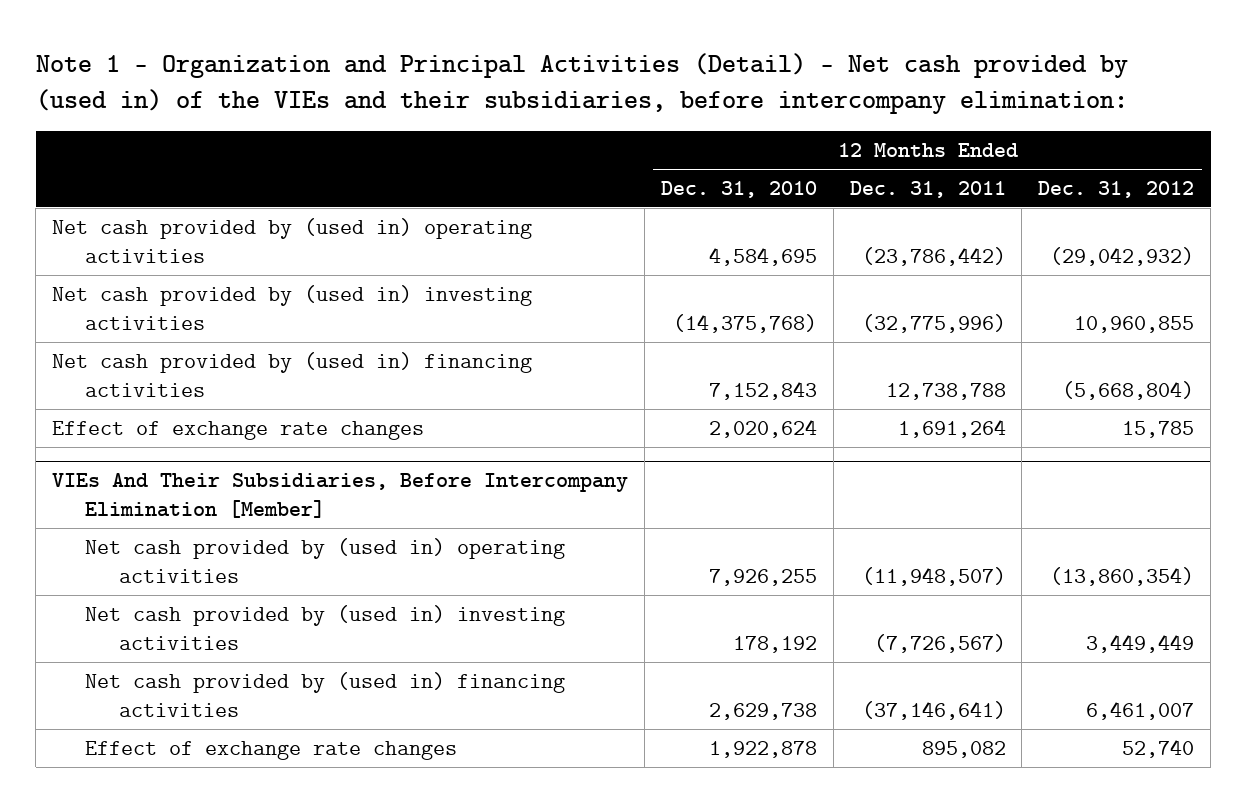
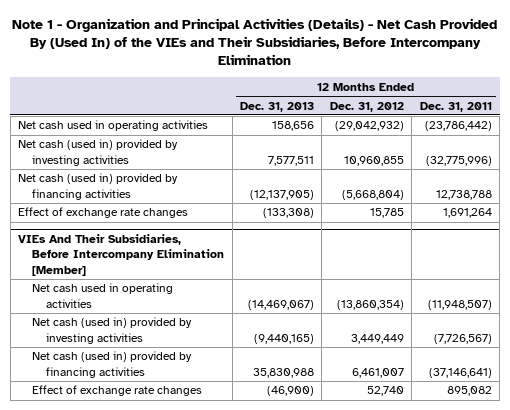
[35,52,1128,114] Note 1 - Organization and Principal Activities (Detail) - Net cash provided by (used in) of the VIEs and their subsidiaries, before intercompany elimination: -> [12,17,498,66] Note 1 - Organization and Principal Activities (Details) - Net Cash Provided By (Used In) of the VIEs and Their Subsidiaries, Before Intercompany Elimination
[660,180,817,198] Dec. 31, 2010 -> none
none -> [240,101,315,112] Dec. 31, 2013
[52,217,533,263] Net cash provided by (used in) operating activities -> [18,120,209,132] Net cash used in operating activities
[52,284,533,330] Net cash provided by (used in) investing activities -> [18,139,179,166] Net cash (used in) provided by investing activities
[52,351,533,397] Net cash provided by (used in) financing activities -> [18,173,179,200] Net cash (used in) provided by financing activities
[85,537,566,583] Net cash provided by (used in) operating activities -> [32,283,174,308] Net cash used in operating activities
[85,604,566,650] Net cash provided by (used in) investing activities -> [32,317,193,344] Net cash (used in) provided by investing activities
[85,671,566,717] Net cash provided by (used in) financing activities -> [32,351,193,378] Net cash (used in) provided by financing activities

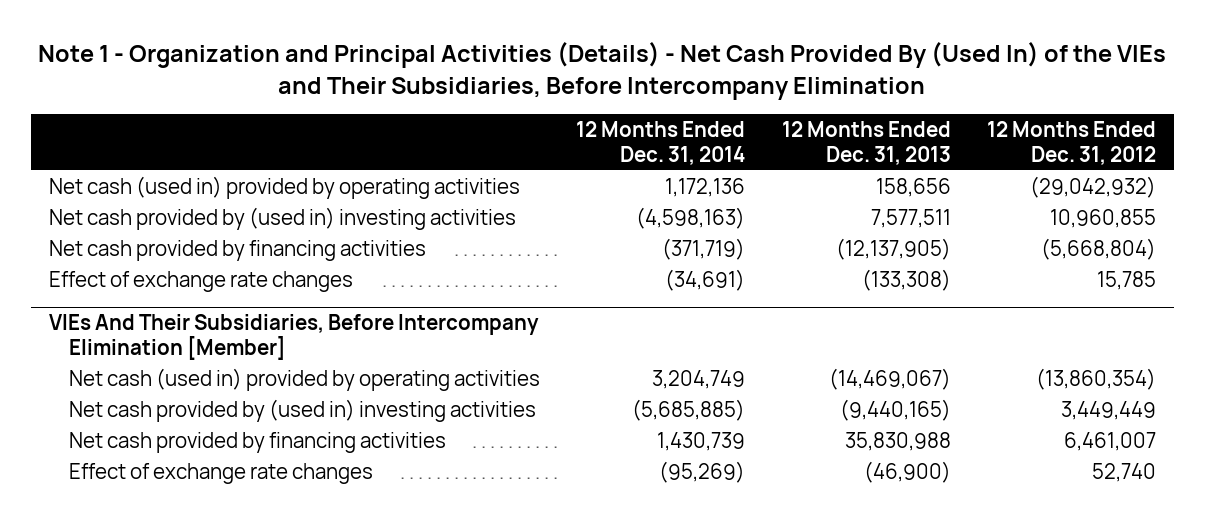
[419,101,492,112] Dec. 31, 2011 -> none
none -> [576,120,746,165] 12 Months Ended Dec. 31, 2014
[18,120,209,132] Net cash used in operating activities -> [48,175,520,199] Net cash (used in) provided by operating activities
[18,139,179,166] Net cash (used in) provided by investing activities -> [48,206,516,230] Net cash provided by (used in) investing activities
[18,173,179,200] Net cash (used in) provided by financing activities -> [48,239,426,261] Net cash provided by financing activities
[32,283,174,308] Net cash used in operating activities -> [68,367,540,391] Net cash (used in) provided by operating activities
[32,317,193,344] Net cash (used in) provided by investing activities -> [68,398,536,422] Net cash provided by (used in) investing activities
[32,351,193,378] Net cash (used in) provided by financing activities -> [68,431,446,453] Net cash provided by financing activities

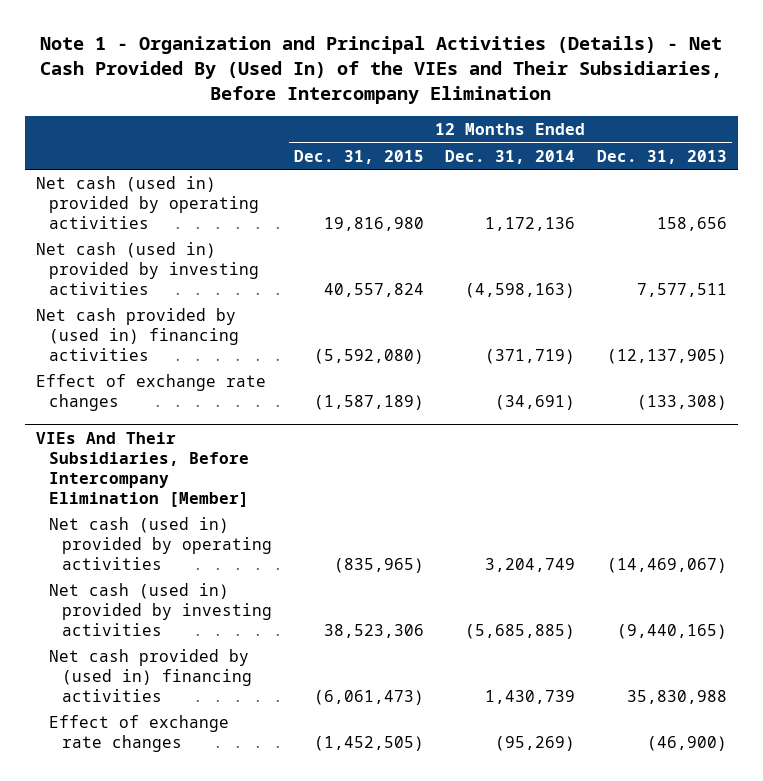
[986,120,1156,165] 12 Months Ended Dec. 31, 2012 -> none
none -> [293,149,424,164] Dec. 31, 2015
[48,206,516,230] Net cash provided by (used in) investing activities -> [36,242,260,295] Net cash (used in) provided by investing activities
[48,239,426,261] Net cash provided by financing activities -> [36,308,240,361] Net cash provided by (used in) financing activities
[68,398,536,422] Net cash provided by (used in) investing activities -> [49,583,273,636] Net cash (used in) provided by investing activities
[68,431,446,453] Net cash provided by financing activities -> [49,649,253,702] Net cash provided by (used in) financing activities

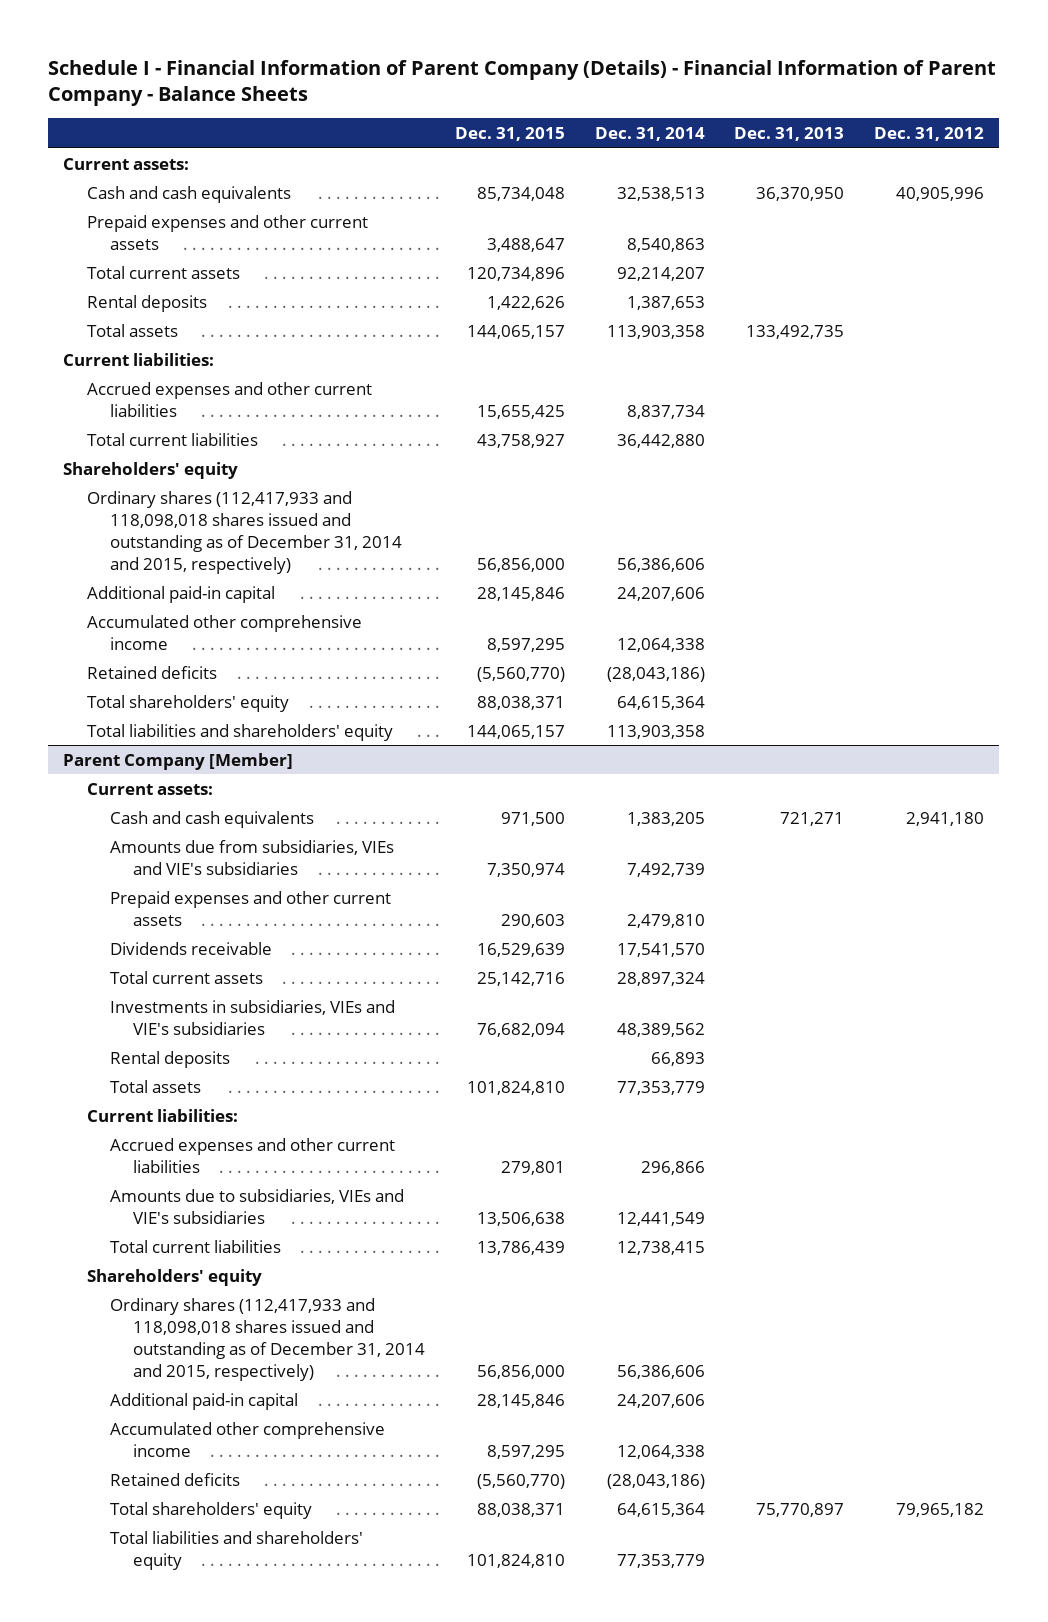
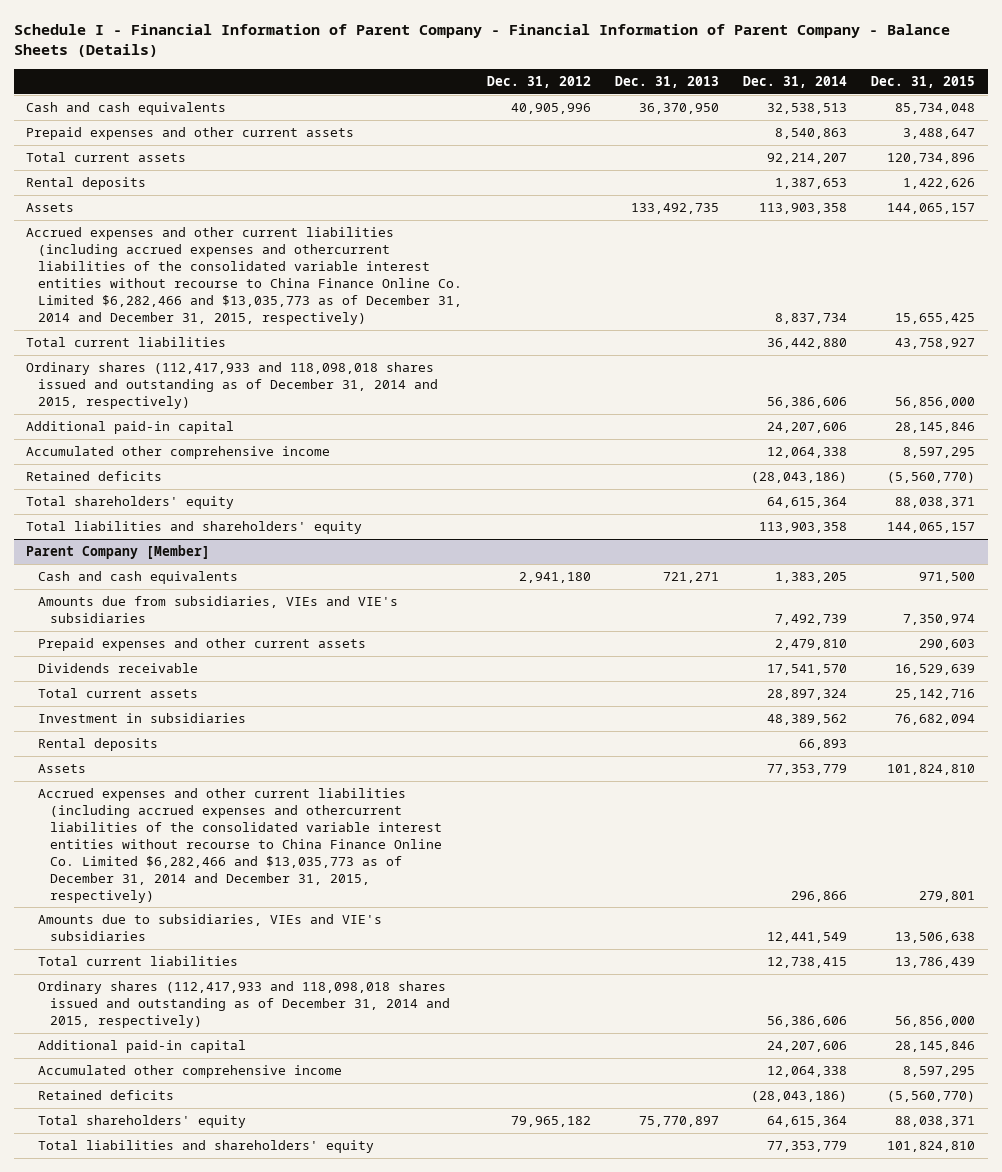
[48,59,997,107] Schedule I - Financial Information of Parent Company (Details) - Financial Information of Parent Company - Balance Sheets -> [14,23,951,58] Schedule I - Financial Information of Parent Company - Financial Information of Parent Company - Balance Sheets (Details)
[63,157,190,170] Current assets: -> none
[63,352,215,366] Current liabilities: -> none
[86,323,178,337] Total assets -> [26,203,75,213] Assets
[86,381,372,417] Accrued expenses and other current liabilities -> [26,227,463,325] Accrued expenses and other current liabilities (including accrued expenses and othercurrent liabilities of the consolidated variable interest entities without recourse to China Finance Online Co. Limited $6,282,466 and $13,035,773 as of December 31, 2014 and December 31, 2015, respectively)
[63,461,239,479] Shareholders' equity -> none
[86,782,213,795] Current assets: -> none
[109,999,395,1035] Investments in subsidiaries, VIEs and VIE's subsidiaries -> [38,713,247,724] Investment in subsidiaries
[86,1108,238,1122] Current liabilities: -> none
[109,1079,201,1093] Total assets -> [38,764,87,774] Assets
[109,1137,395,1173] Accrued expenses and other current liabilities -> [38,788,443,903] Accrued expenses and other current liabilities (including accrued expenses and othercurrent liabilities of the consolidated variable interest entities without recourse to China Finance Online Co. Limited $6,282,466 and $13,035,773 as of December 31, 2014 and December 31, 2015, respectively)
[86,1268,262,1286] Shareholders' equity -> none

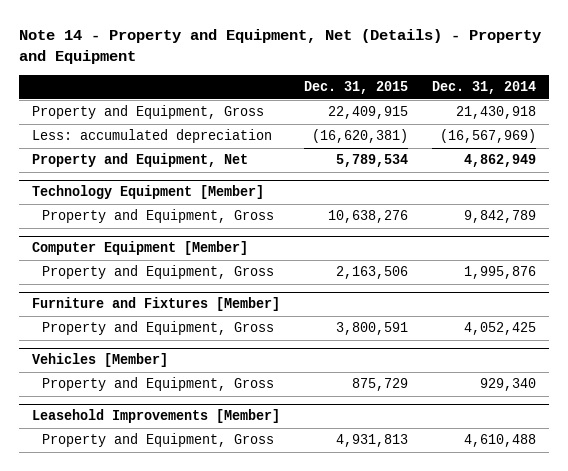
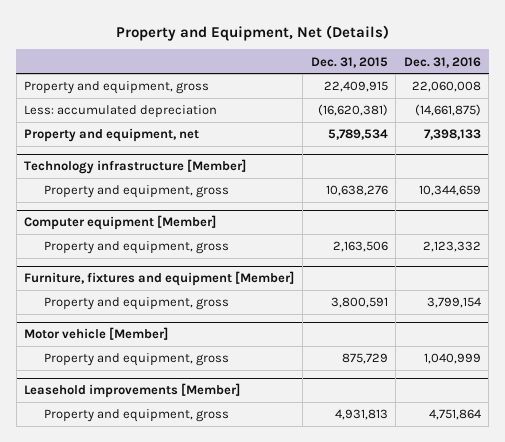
[19,29,542,65] Note 14 - Property and Equipment, Net (Details) - Property and Equipment -> [115,24,389,41] Property and Equipment, Net (Details)
[432,81,537,95] Dec. 31, 2014 -> none
none -> [403,56,481,68] Dec. 31, 2016
[31,105,264,120] Property and Equipment, Gross -> [24,81,210,95] Property and equipment, gross
[31,153,248,168] Property and Equipment, Net -> [24,128,200,143] Property and equipment, net
[31,185,264,200] Technology Equipment [Member] -> [24,159,247,175] Technology infrastructure [Member]
[42,209,275,224] Property and Equipment, Gross -> [43,185,229,199] Property and equipment, gross
[31,241,248,256] Computer Equipment [Member] -> [24,215,217,231] Computer equipment [Member]
[42,265,275,280] Property and Equipment, Gross -> [43,241,229,255] Property and equipment, gross
[31,297,280,312] Furniture and Fixtures [Member] -> [24,271,295,287] Furniture, fixtures and equipment [Member]
[42,321,275,336] Property and Equipment, Gross -> [43,297,229,311] Property and equipment, gross
[31,353,168,368] Vehicles [Member] -> [24,327,169,341] Motor vehicle [Member]
[42,377,275,392] Property and Equipment, Gross -> [43,353,229,367] Property and equipment, gross
[31,409,280,424] Leasehold Improvements [Member] -> [24,383,241,399] Leasehold improvements [Member]
[42,433,275,448] Property and Equipment, Gross -> [43,409,229,423] Property and equipment, gross

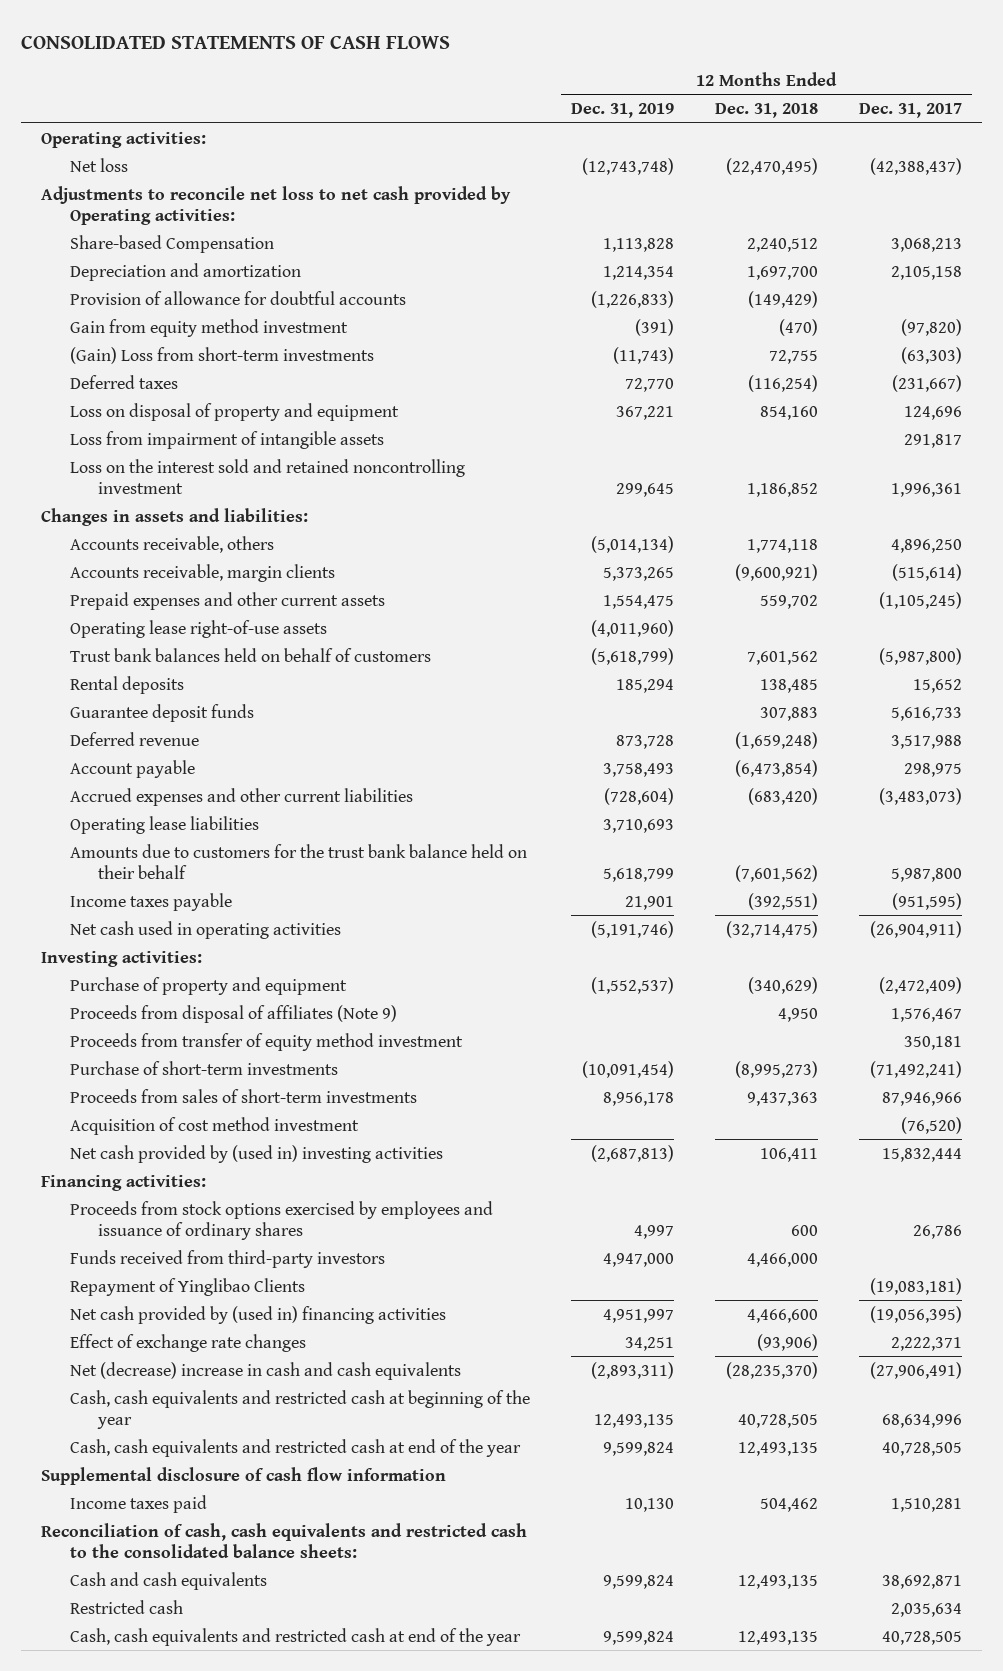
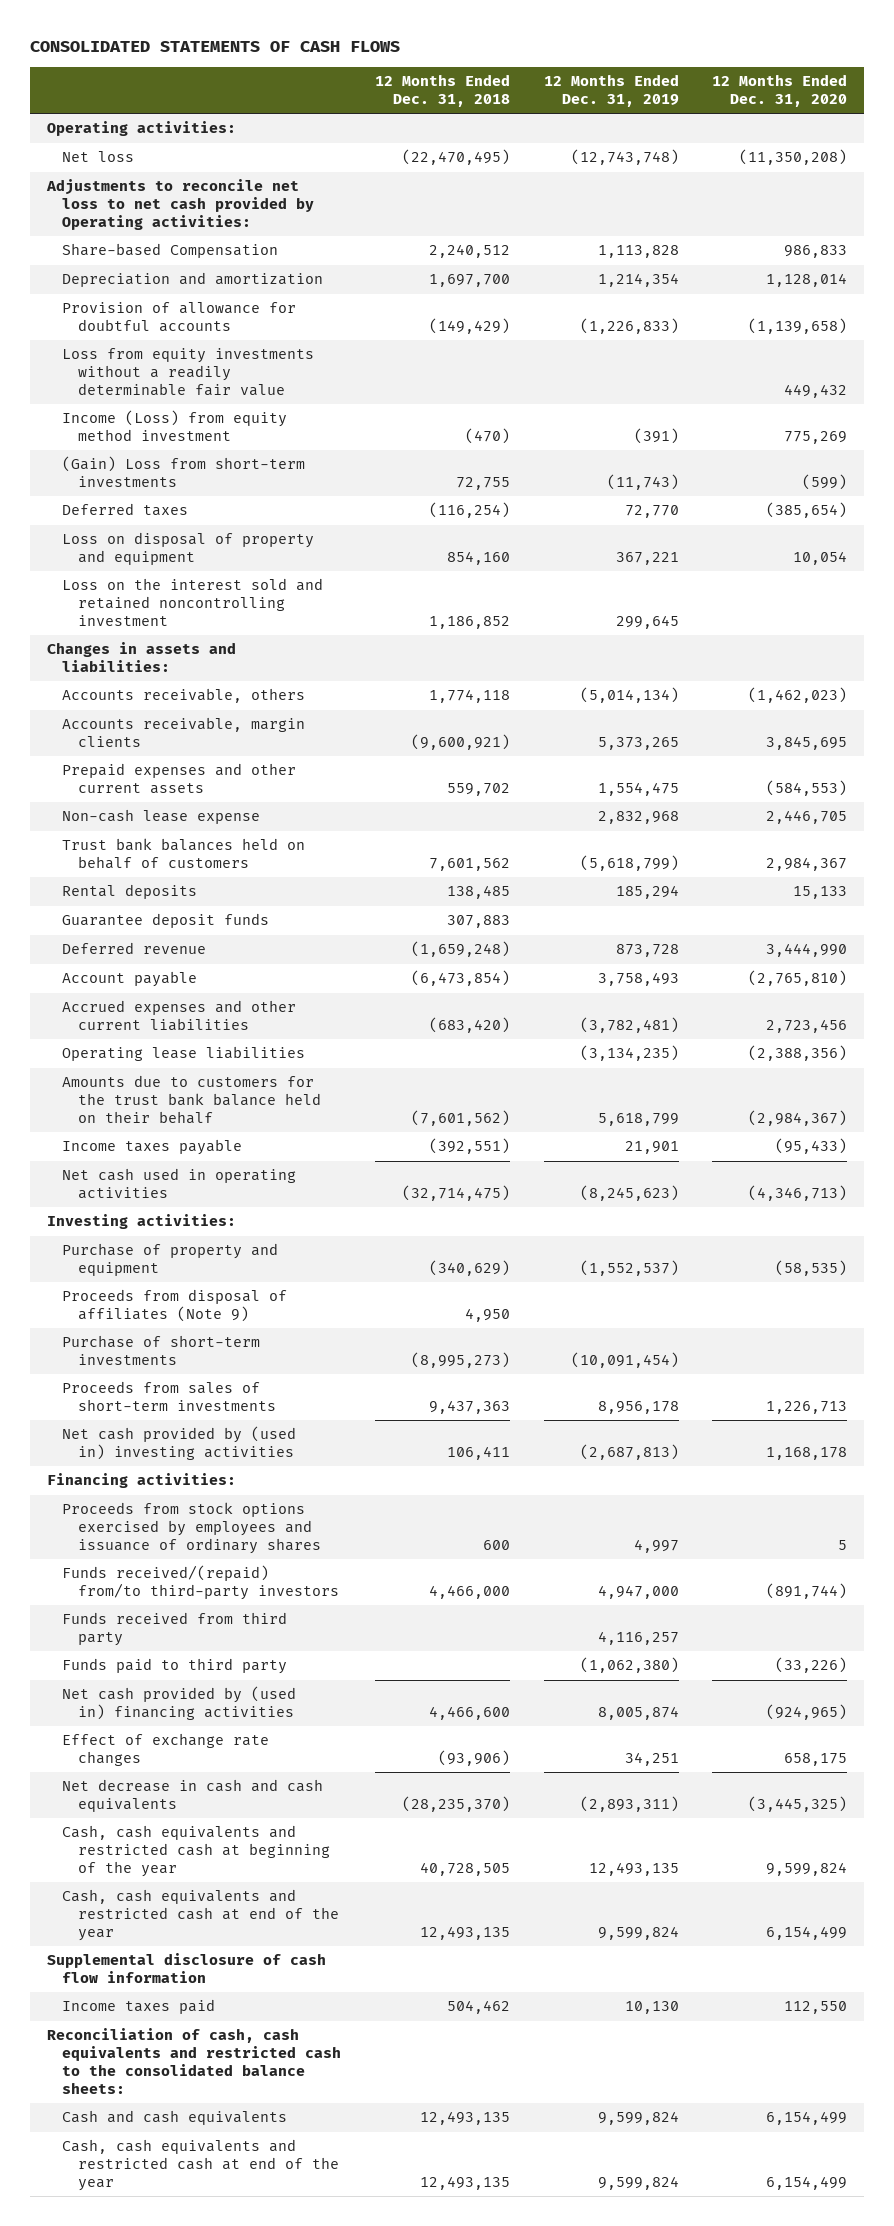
[858,103,962,119] Dec. 31, 2017 -> none
none -> [712,74,848,108] 12 Months Ended Dec. 31, 2020
none -> [62,348,315,396] Loss from equity investments without a readily determinable fair value
[69,318,348,337] Gain from equity method investment -> [62,410,288,442] Income (Loss) from equity method investment
[69,430,384,449] Loss from impairment of intangible assets -> none
[69,619,327,638] Operating lease right-of-use assets -> none
none -> [62,809,261,825] Non-cash lease expense
[603,787,674,805] (728,604) -> [579,1017,679,1034] (3,782,481)
[602,818,674,833] 3,710,693 -> [579,1045,679,1062] (3,134,235)
[590,920,674,938] (5,191,746) -> [579,1185,679,1202] (8,245,623)
[69,1032,463,1051] Proceeds from transfer of equity method investment -> none
[69,1116,359,1135] Acquisition of cost method investment -> none
[69,1277,305,1296] Repayment of Yinglibao Clients -> none
[69,1249,385,1268] Funds received from third-party investors -> [62,1565,339,1601] Funds received/(repaid) from/to third-party investors
none -> [62,1612,288,1647] Funds received from third party
none -> [62,1658,288,1675] Funds paid to third party
[602,1308,674,1323] 4,951,997 -> [597,1706,679,1721] 8,005,874
[69,1361,461,1380] Net (decrease) increase in cash and cash equivalents -> [62,1779,324,1813] Net decrease in cash and cash equivalents
[69,1599,183,1614] Restricted cash -> none

